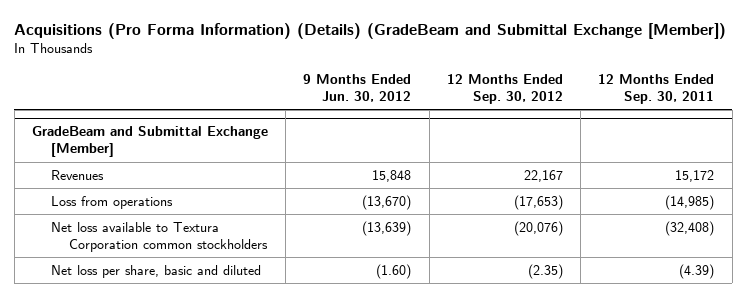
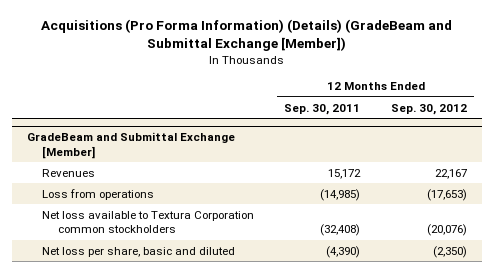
[303,74,412,102] 9 Months Ended Jun. 30, 2012 -> none
[527,263,563,279] (2.35) -> [432,245,467,258] (2,350)
[679,263,715,279] (4.39) -> [326,245,361,258] (4,390)

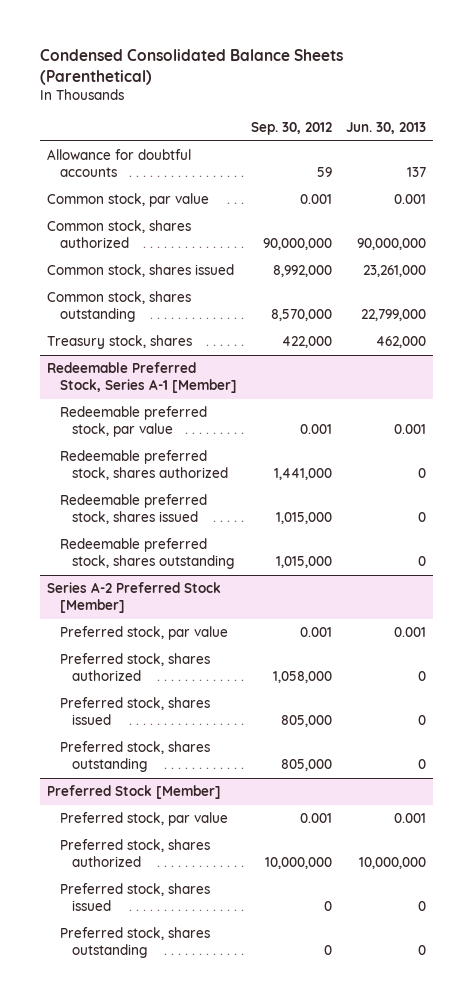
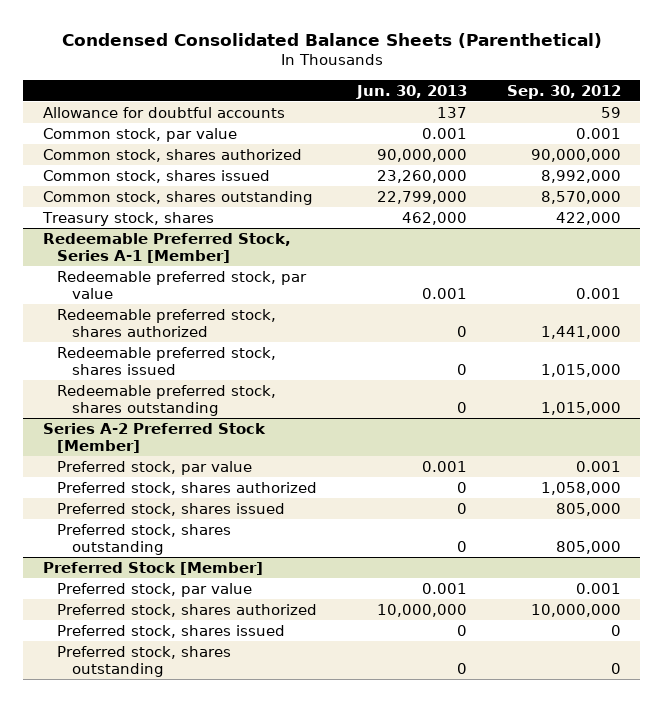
[362,265,426,278] 23,261,000 -> [376,169,467,183] 23,260,000

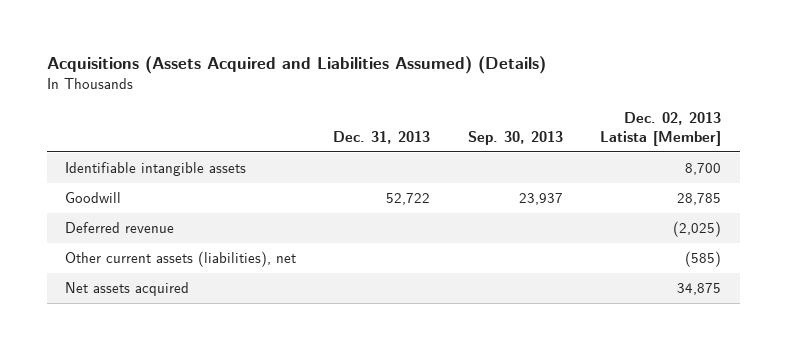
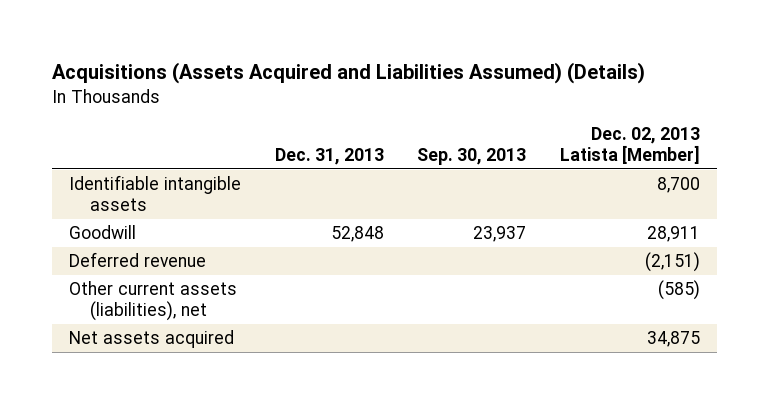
[386,192,431,205] 52,722 -> [330,226,384,243] 52,848
[676,192,721,205] 28,785 -> [647,226,701,243] 28,911
[672,220,721,237] (2,025) -> [645,252,701,273] (2,151)

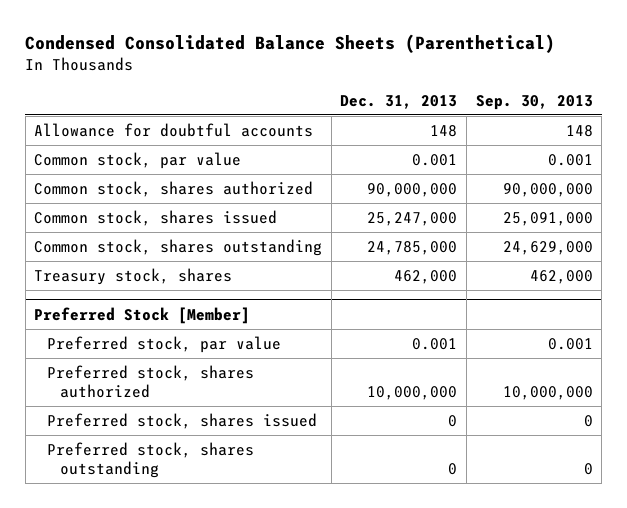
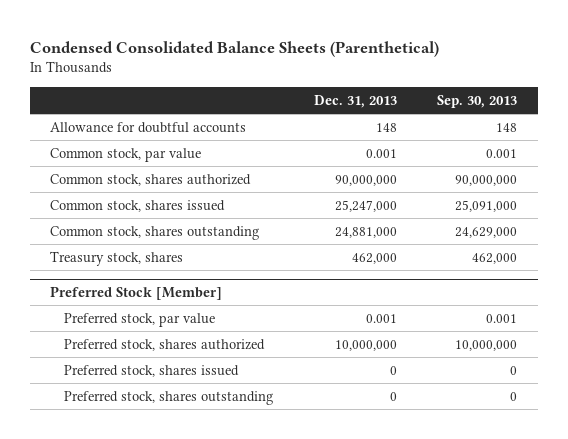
[367,241,458,256] 24,785,000 -> [334,226,397,238] 24,881,000

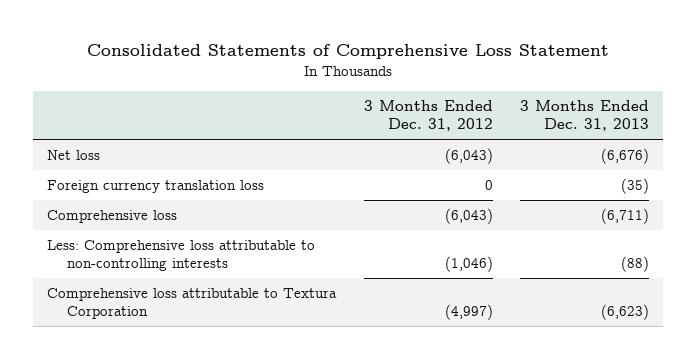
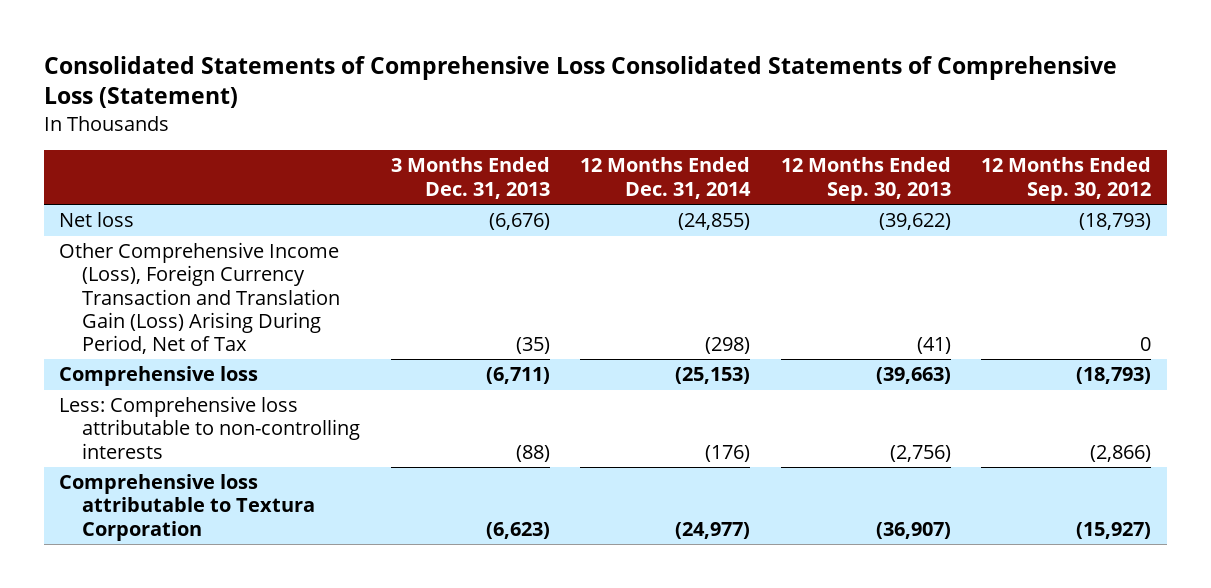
[87,44,610,60] Consolidated Statements of Comprehensive Loss Statement -> [43,56,1117,109] Consolidated Statements of Comprehensive Loss Consolidated Statements of Comprehensive Loss (Statement)
[363,100,493,132] 3 Months Ended Dec. 31, 2012 -> none
none -> [580,157,752,199] 12 Months Ended Dec. 31, 2014
none -> [780,157,951,201] 12 Months Ended Sep. 30, 2013
none -> [981,157,1152,201] 12 Months Ended Sep. 30, 2012
[46,179,264,193] Foreign currency translation loss -> none
none -> [59,242,341,354] Other Comprehensive Income (Loss), Foreign Currency Transaction and Translation Gain (Loss) Arising During Period, Net of Tax

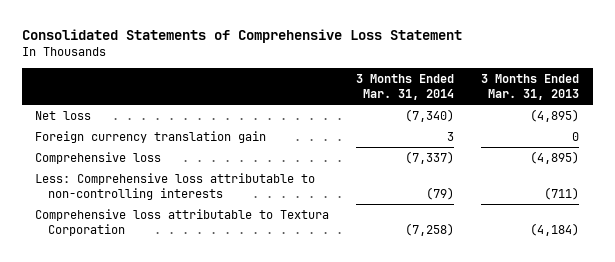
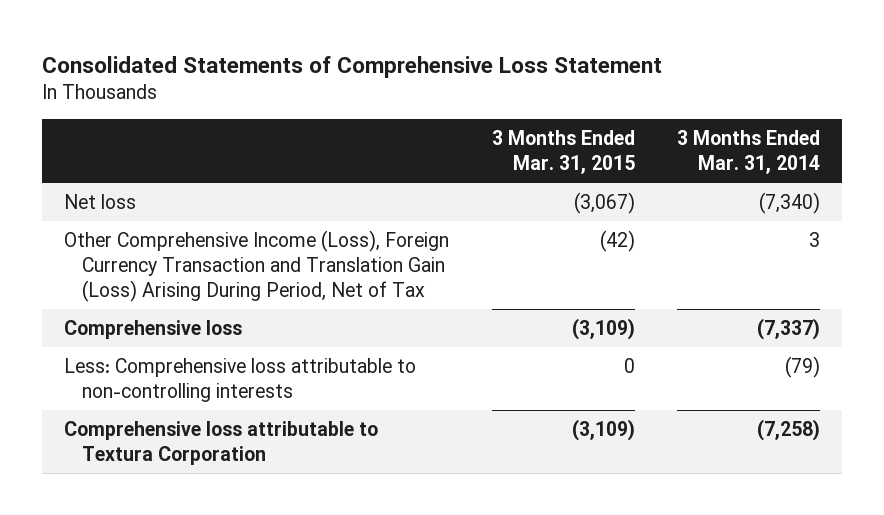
[481,73,580,100] 3 Months Ended Mar. 31, 2013 -> none
none -> [491,130,635,175] 3 Months Ended Mar. 31, 2015
[35,130,267,143] Foreign currency translation gain -> none
none -> [63,230,449,303] Other Comprehensive Income (Loss), Foreign Currency Transaction and Translation Gain (Loss) Arising During Period, Net of Tax

